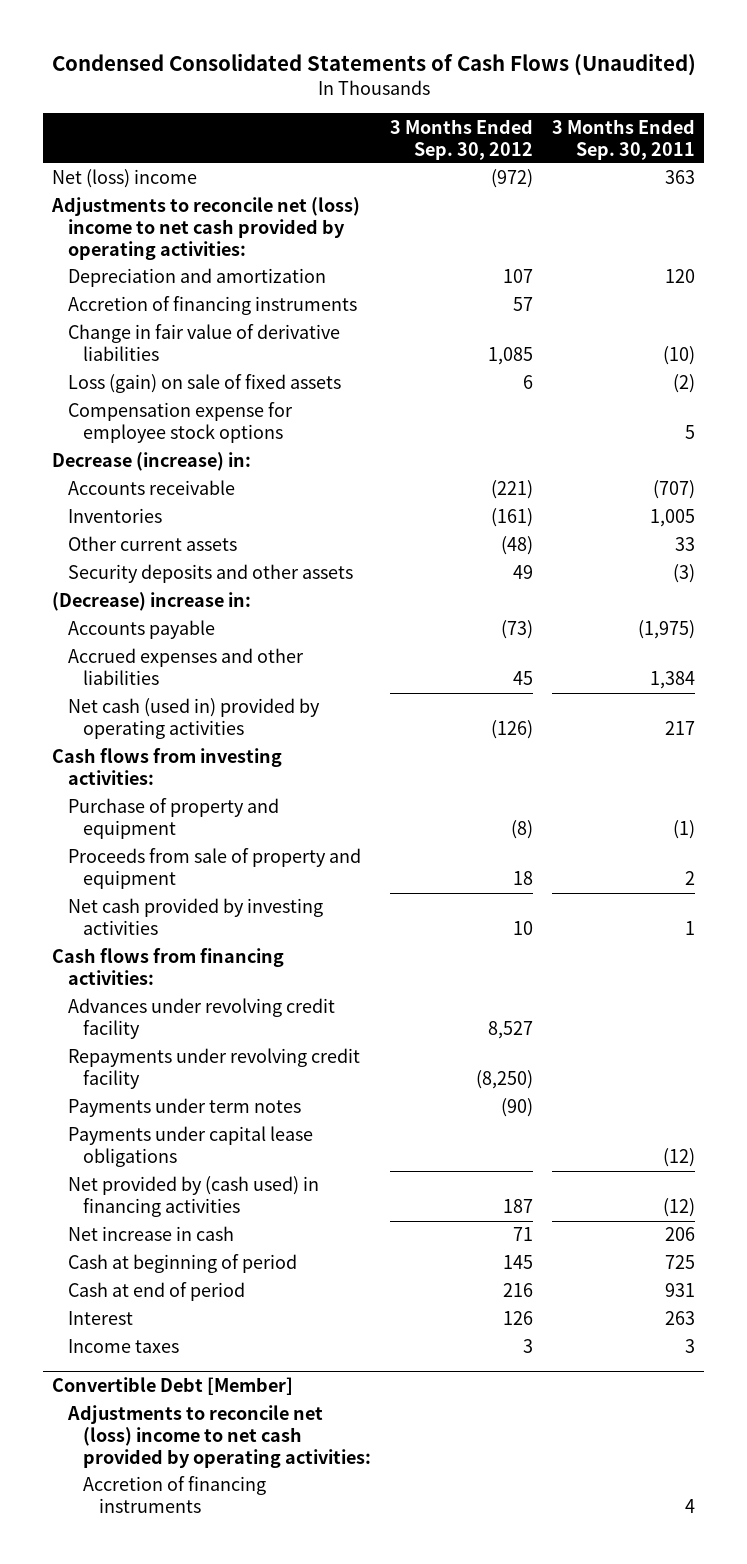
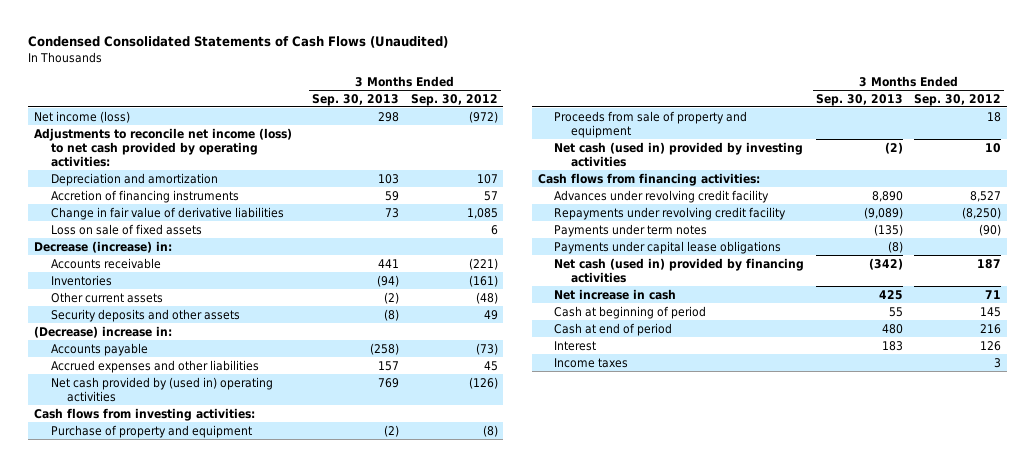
[551,118,695,160] 3 Months Ended Sep. 30, 2011 -> none
none -> [312,93,400,106] Sep. 30, 2013
[52,169,198,189] Net (loss) income -> [34,110,131,123] Net income (loss)
[51,197,361,260] Adjustments to reconcile net (loss) income to net cash provided by operating activities: -> [34,127,293,167] Adjustments to reconcile net income (loss) to net cash provided by operating activities:
[67,402,293,444] Compensation expense for employee stock options -> none
[67,374,341,394] Loss (gain) on sale of fixed assets -> [50,223,202,235] Loss on sale of fixed assets
[67,698,320,740] Net cash (used in) provided by operating activities -> [50,376,273,402] Net cash provided by (used in) operating activities
[67,898,323,936] Net cash provided by investing activities -> [554,141,804,167] Net cash (used in) provided by investing activities
[67,1176,319,1218] Net provided by (cash used) in financing activities -> [554,257,805,283] Net cash (used in) provided by financing activities
[52,1377,294,1396] Convertible Debt [Member] -> none
[66,1405,372,1468] Adjustments to reconcile net (loss) income to net cash provided by operating activities: -> none
[83,1476,267,1514] Accretion of financing instruments -> none

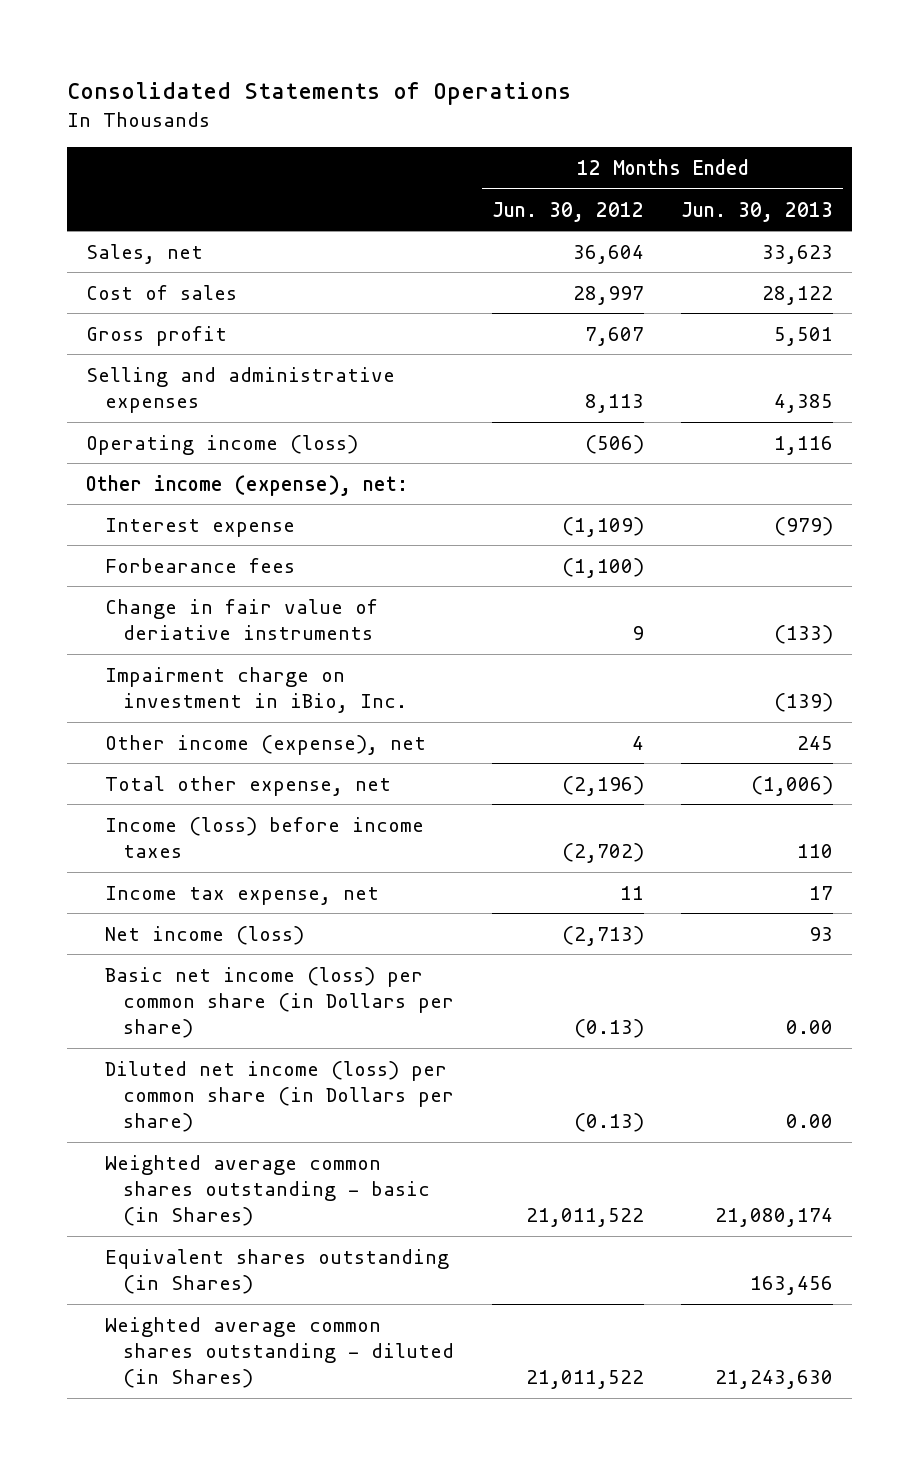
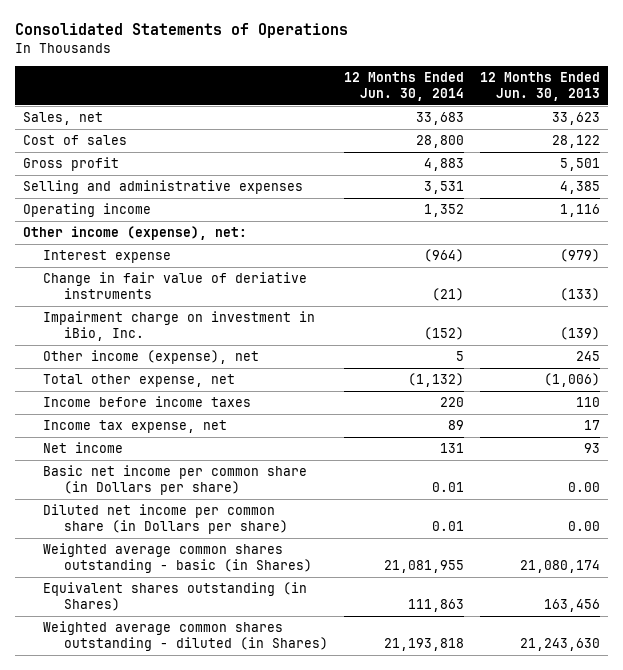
[491,201,644,222] Jun. 30, 2012 -> none
none -> [343,72,464,101] 12 Months Ended Jun. 30, 2014
[86,434,359,455] Operating income (loss) -> [23,203,152,218] Operating income
[104,557,295,573] Forbearance fees -> none
[104,816,424,858] Income (loss) before income taxes -> [43,396,252,408] Income before income taxes
[104,925,304,945] Net income (loss) -> [43,442,124,454] Net income
[104,966,454,1039] Basic net income (loss) per common share (in Dollars per share) -> [43,465,308,496] Basic net income per common share (in Dollars per share)
[104,1060,454,1133] Diluted net income (loss) per common share (in Dollars per share) -> [43,504,288,535] Diluted net income per common share (in Dollars per share)

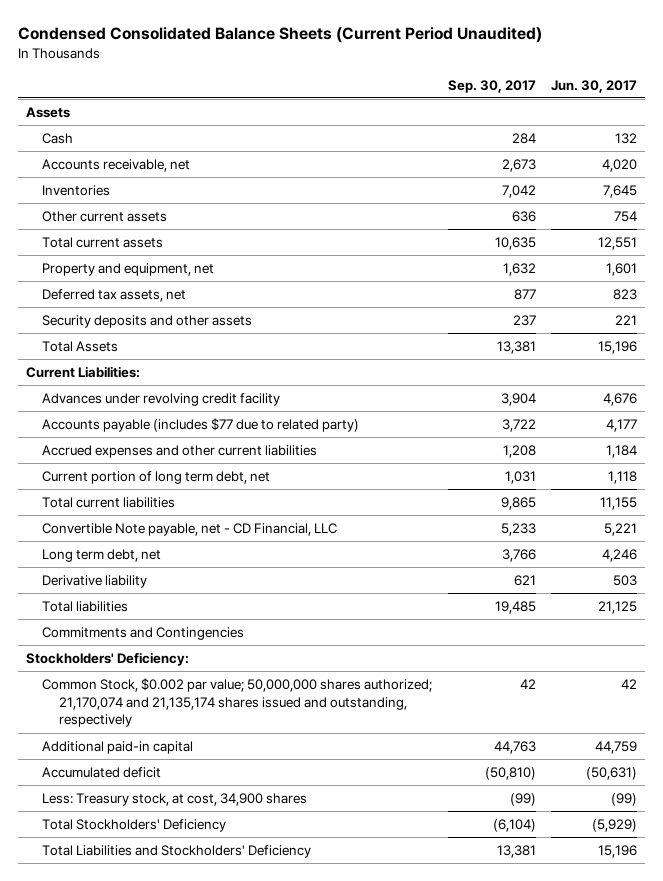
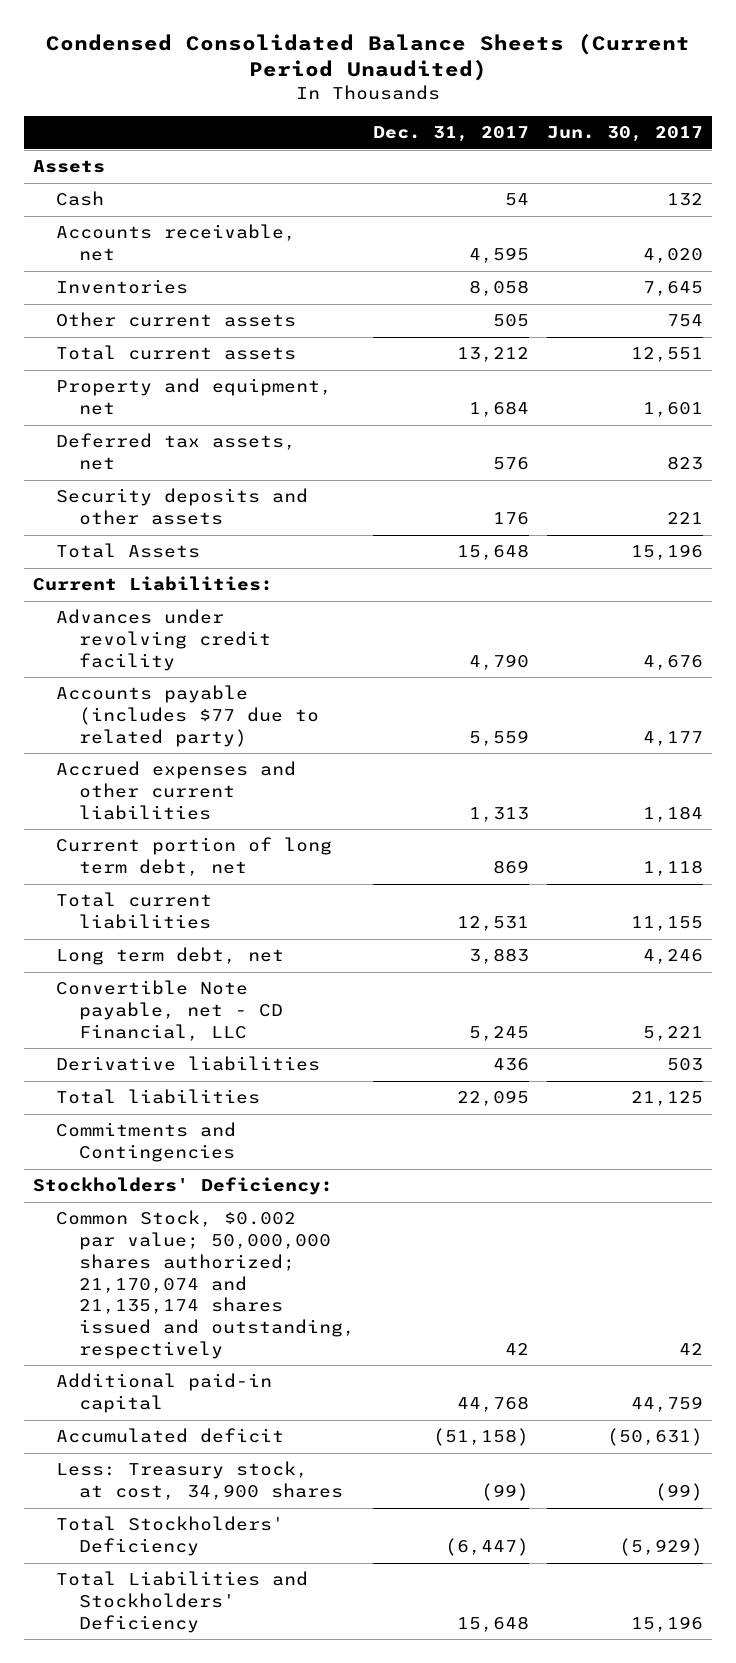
[447,79,536,93] Sep. 30, 2017 -> none
none -> [373,126,530,143] Dec. 31, 2017
[42,522,338,536] Convertible Note payable, net - CD Financial, LLC -> [55,980,283,1041] Convertible Note payable, net - CD Financial, LLC
[42,574,148,588] Derivative liability -> [55,1056,320,1072] Derivative liabilities

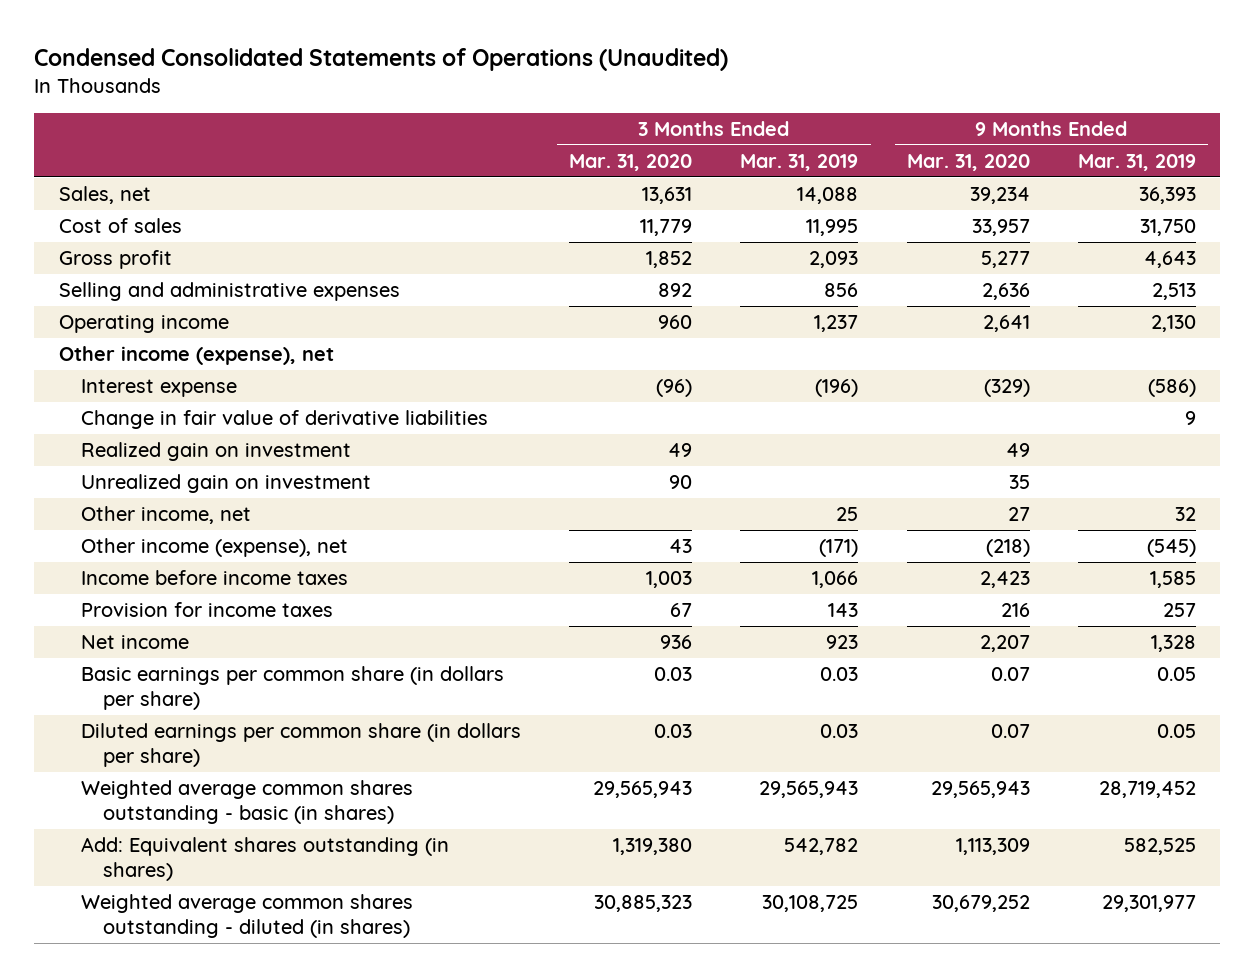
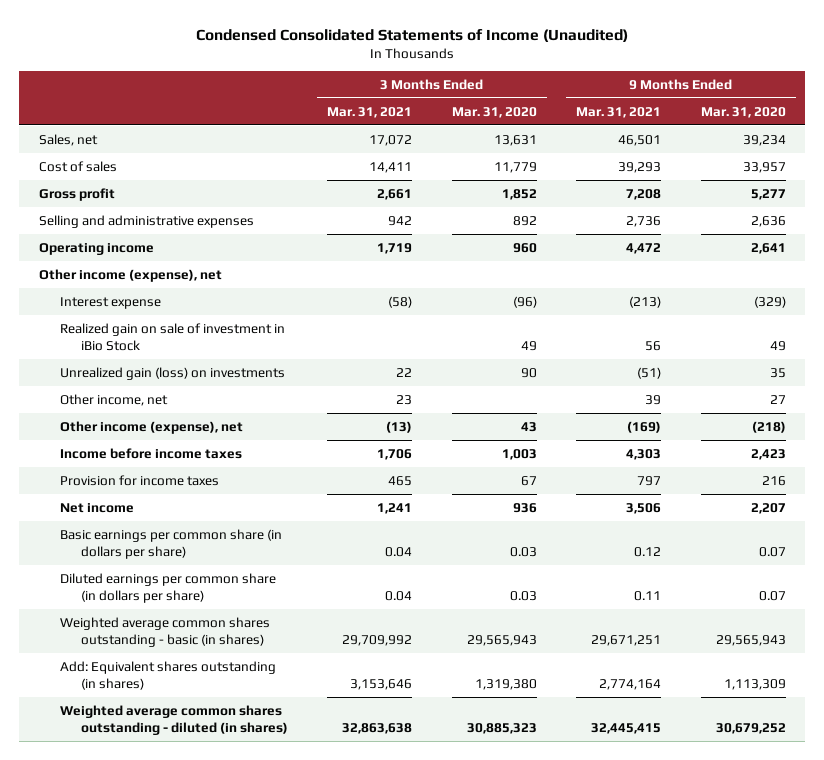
[34,47,729,71] Condensed Consolidated Statements of Operations (Unaudited) -> [196,28,629,42] Condensed Consolidated Statements of Income (Unaudited)
[740,153,859,171] Mar. 31, 2019 -> none
[1078,153,1197,171] Mar. 31, 2019 -> none
none -> [327,106,413,118] Mar. 31, 2021
none -> [576,106,662,118] Mar. 31, 2021
[80,410,488,430] Change in fair value of derivative liabilities -> none
[80,442,351,462] Realized gain on investment -> [59,322,285,351] Realized gain on sale of investment in iBio Stock
[80,474,371,494] Unrealized gain on investment -> [59,366,285,380] Unrealized gain (loss) on investments

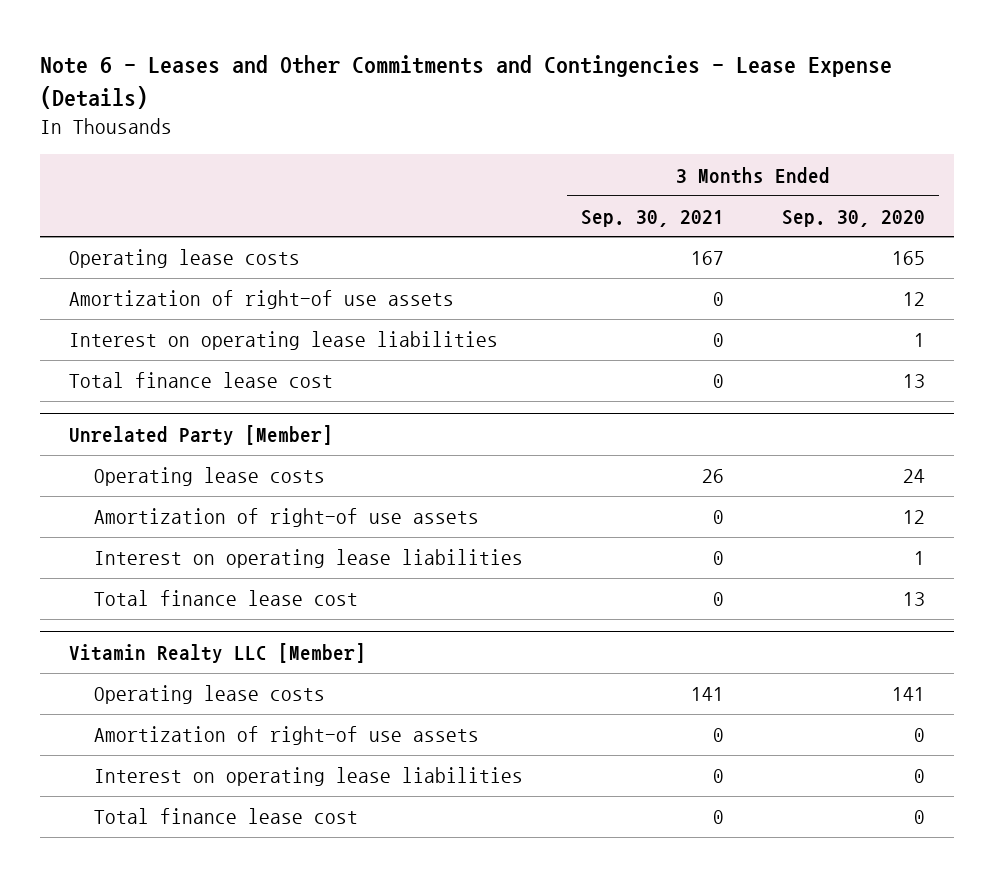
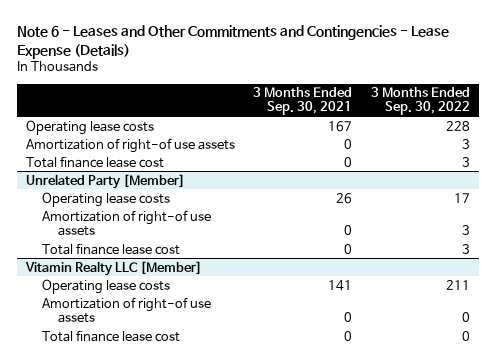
[781,209,925,227] Sep. 30, 2020 -> none
none -> [370,87,470,116] 3 Months Ended Sep. 30, 2022
[68,331,498,351] Interest on operating lease liabilities -> none
[94,549,524,569] Interest on operating lease liabilities -> none
[94,767,524,787] Interest on operating lease liabilities -> none

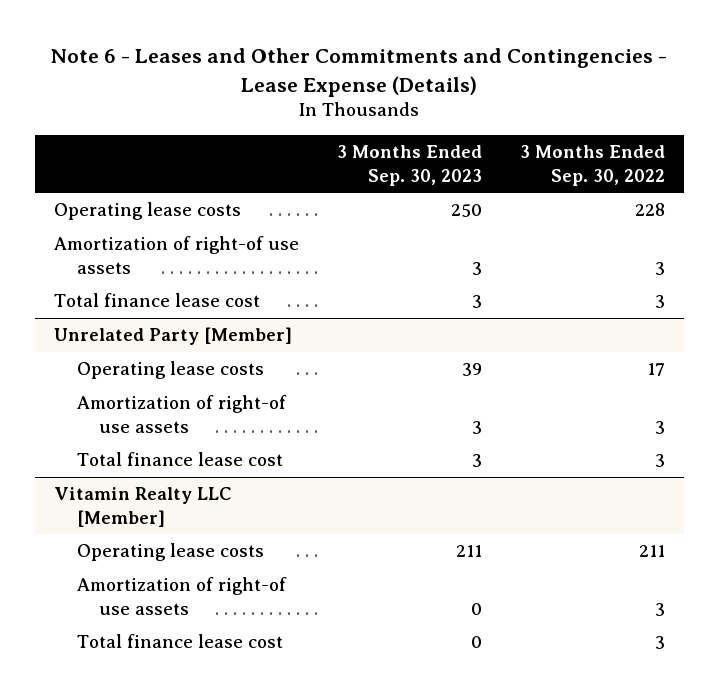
[253,87,353,116] 3 Months Ended Sep. 30, 2021 -> none
none -> [336,144,482,186] 3 Months Ended Sep. 30, 2023
[461,311,470,322] 0 -> [655,602,666,616] 3
[461,330,470,341] 0 -> [655,636,666,650] 3

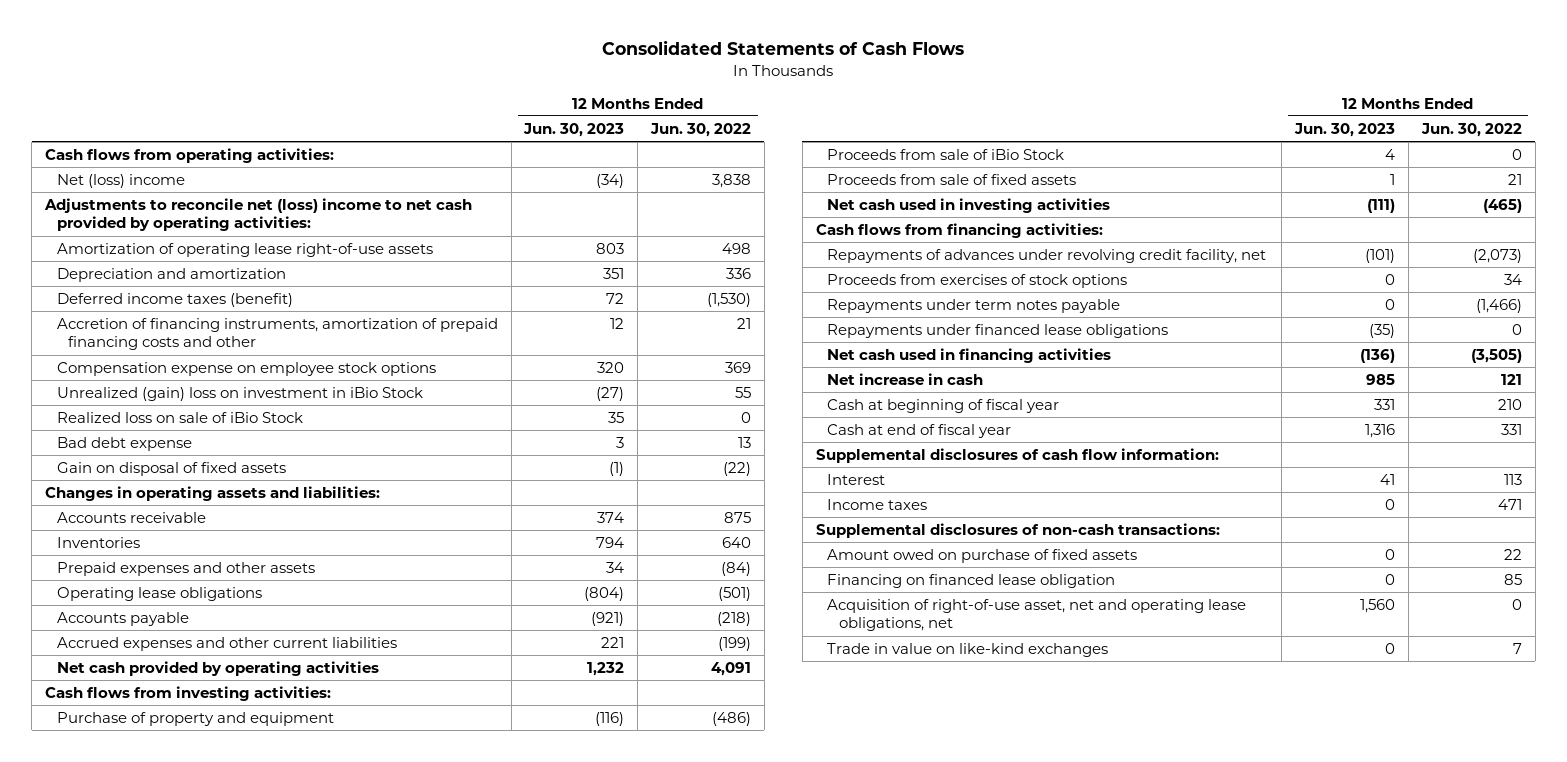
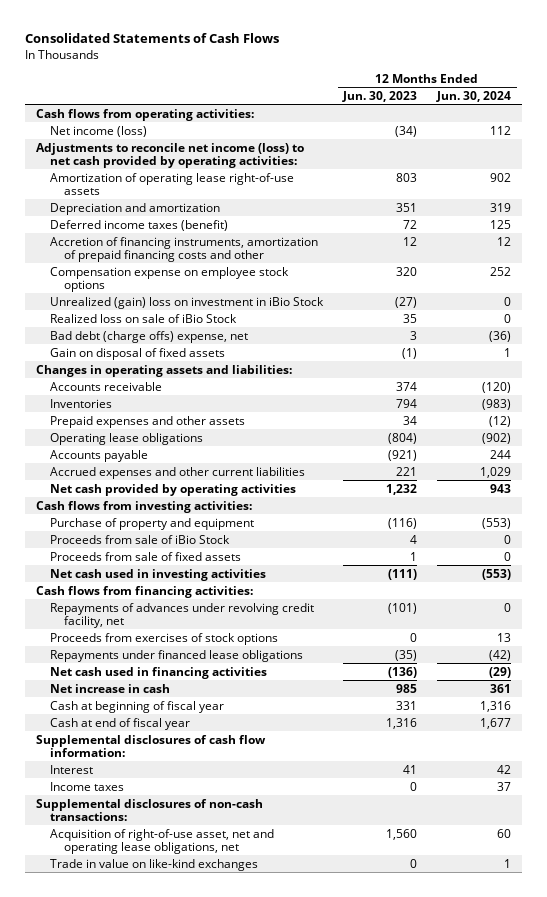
[650,122,752,137] Jun. 30, 2022 -> none
none -> [436,90,512,102] Jun. 30, 2024
[56,173,185,188] Net (loss) income -> [49,125,147,137] Net income (loss)
[44,197,473,232] Adjustments to reconcile net (loss) income to net cash provided by operating activities: -> [35,142,304,168] Adjustments to reconcile net income (loss) to net cash provided by operating activities:
[56,436,192,451] Bad debt expense -> [49,330,248,343] Bad debt (charge offs) expense, net
[827,298,1121,313] Repayments under term notes payable -> none
[827,548,1138,563] Amount owed on purchase of fixed assets -> none
[827,573,1116,588] Financing on financed lease obligation -> none

